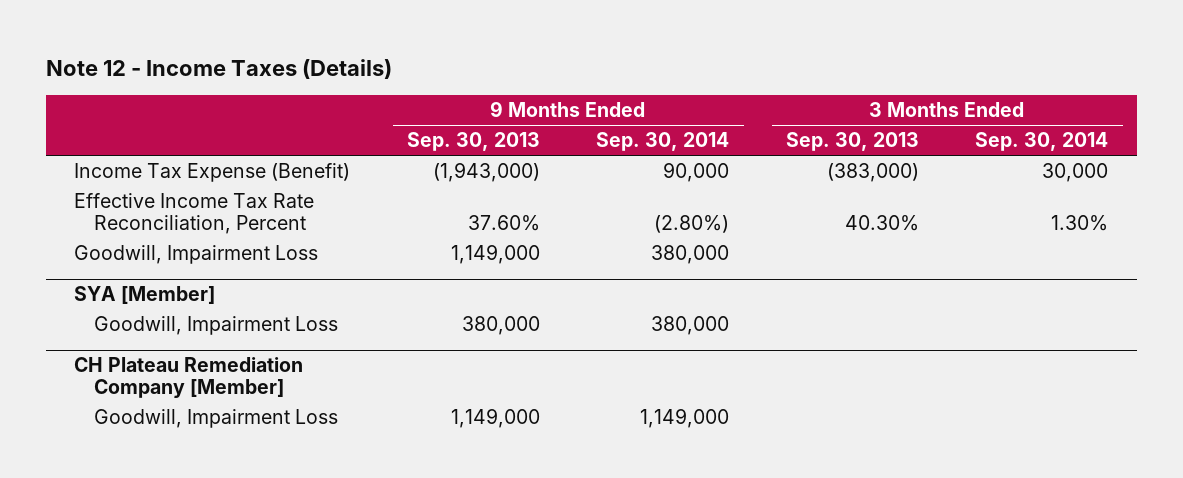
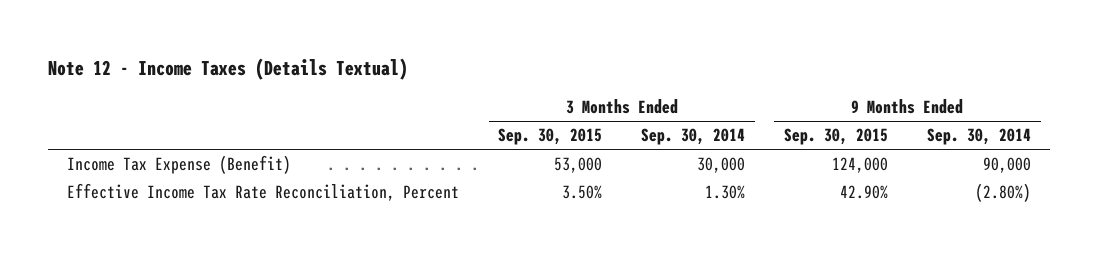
[46,59,393,80] Note 12 - Income Taxes (Details) -> [48,58,409,81] Note 12 - Income Taxes (Details Textual)
[406,132,540,152] Sep. 30, 2013 -> none
[785,132,919,152] Sep. 30, 2013 -> none
none -> [498,128,603,146] Sep. 30, 2015
none -> [784,128,889,146] Sep. 30, 2015
[74,244,319,264] Goodwill, Impairment Loss -> none
[74,286,216,305] SYA [Member] -> none
[94,315,339,335] Goodwill, Impairment Loss -> none
[74,357,304,399] CH Plateau Remediation Company [Member] -> none
[94,408,339,428] Goodwill, Impairment Loss -> none

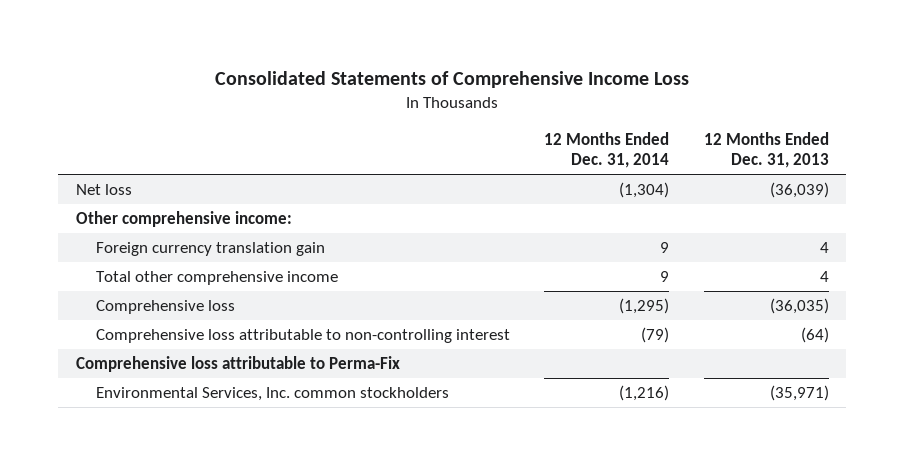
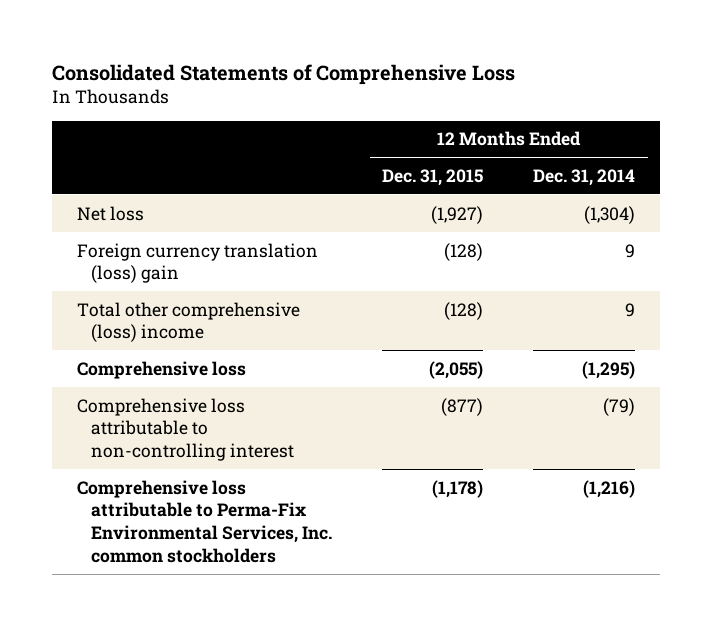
[215,70,690,88] Consolidated Statements of Comprehensive Income Loss -> [52,63,516,85] Consolidated Statements of Comprehensive Loss
[703,132,829,169] 12 Months Ended Dec. 31, 2013 -> none
none -> [382,168,484,186] Dec. 31, 2015
[75,211,292,228] Other comprehensive income: -> none
[95,242,325,257] Foreign currency translation gain -> [77,242,319,284] Foreign currency translation (loss) gain
[95,271,338,286] Total other comprehensive income -> [77,301,301,343] Total other comprehensive (loss) income
[75,356,400,373] Comprehensive loss attributable to Perma-Fix -> none
[95,387,449,402] Environmental Services, Inc. common stockholders -> [77,479,333,563] Comprehensive loss attributable to Perma-Fix Environmental Services, Inc. common stockholders

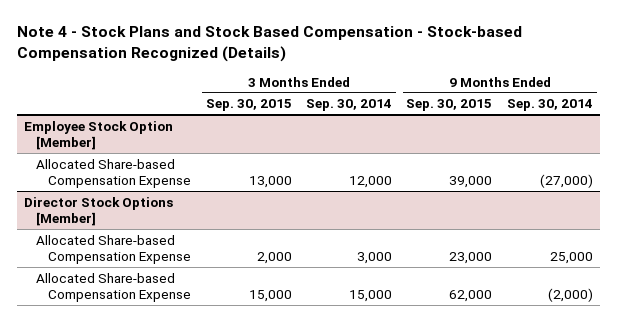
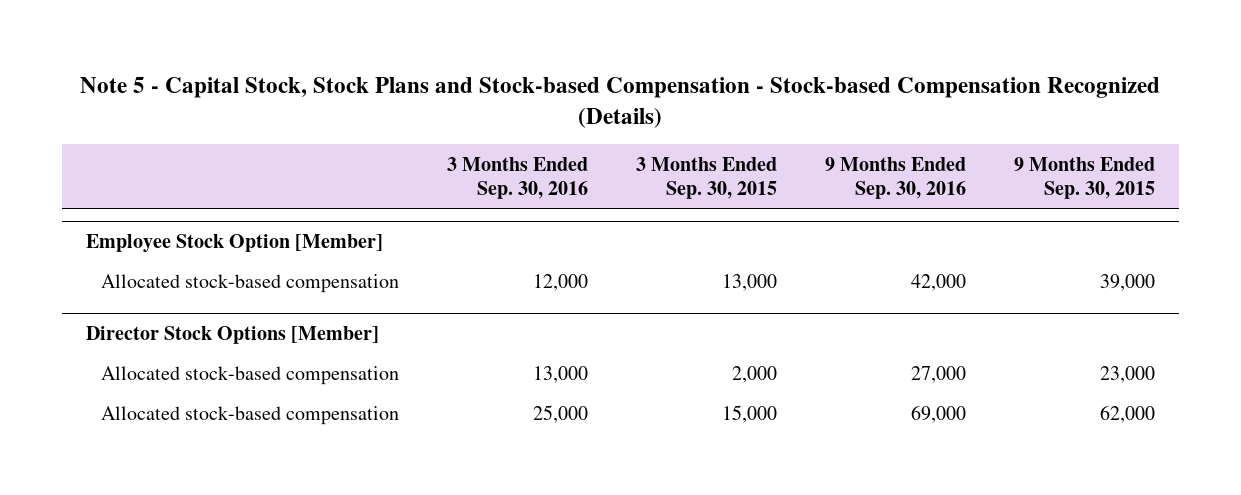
[16,26,522,62] Note 4 - Stock Plans and Stock Based Compensation - Stock-based Compensation Recognized (Details) -> [80,76,1161,129] Note 5 - Capital Stock, Stock Plans and Stock-based Compensation - Stock-based Compensation Recognized (Details)
[306,99,393,112] Sep. 30, 2014 -> none
[506,99,593,112] Sep. 30, 2014 -> none
none -> [447,156,589,200] 3 Months Ended Sep. 30, 2016
none -> [824,156,966,200] 9 Months Ended Sep. 30, 2016
[36,158,192,189] Allocated Share-based Compensation Expense -> [101,273,400,293] Allocated stock-based compensation
[36,234,192,265] Allocated Share-based Compensation Expense -> [101,365,400,385] Allocated stock-based compensation
[36,272,192,303] Allocated Share-based Compensation Expense -> [101,405,400,425] Allocated stock-based compensation

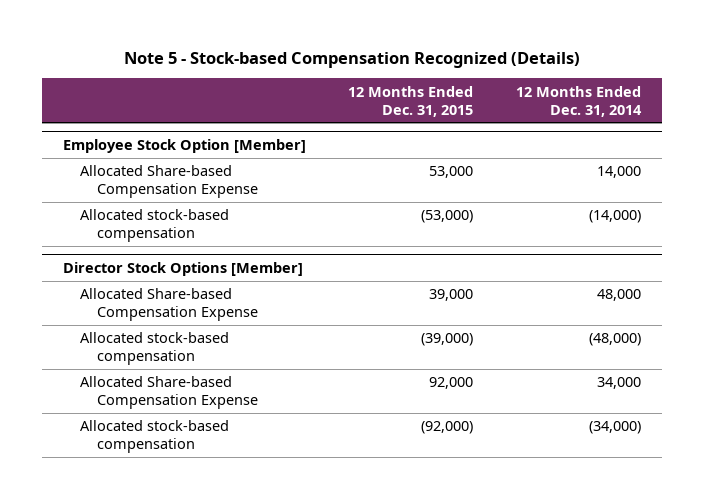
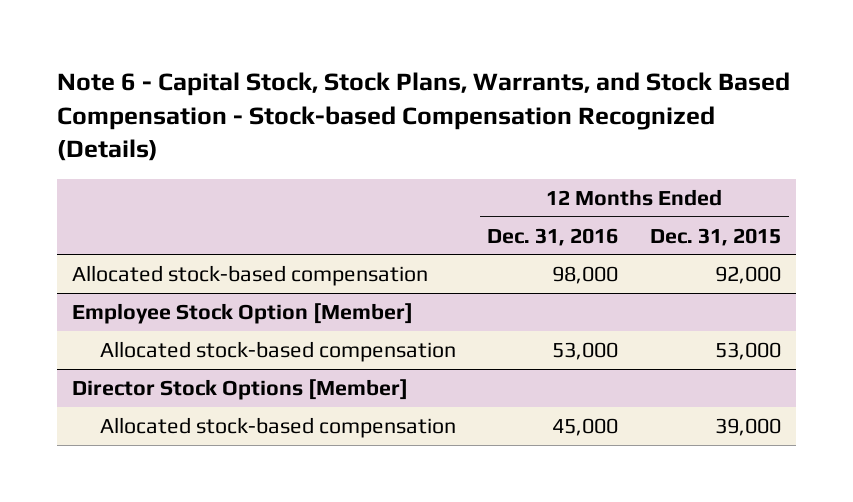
[123,51,580,68] Note 5 - Stock-based Compensation Recognized (Details) -> [56,72,790,162] Note 6 - Capital Stock, Stock Plans, Warrants, and Stock Based Compensation - Stock-based Compensation Recognized (Details)
[515,85,642,117] 12 Months Ended Dec. 31, 2014 -> none
none -> [487,227,619,246] Dec. 31, 2016
none -> [72,264,429,286] Allocated stock-based compensation
[79,209,229,243] Allocated stock-based compensation -> none
[79,165,258,199] Allocated Share-based Compensation Expense -> [100,340,457,362] Allocated stock-based compensation
[79,332,229,366] Allocated stock-based compensation -> none
[79,376,258,410] Allocated Share-based Compensation Expense -> none
[79,420,229,454] Allocated stock-based compensation -> none
[79,288,258,322] Allocated Share-based Compensation Expense -> [100,416,457,438] Allocated stock-based compensation

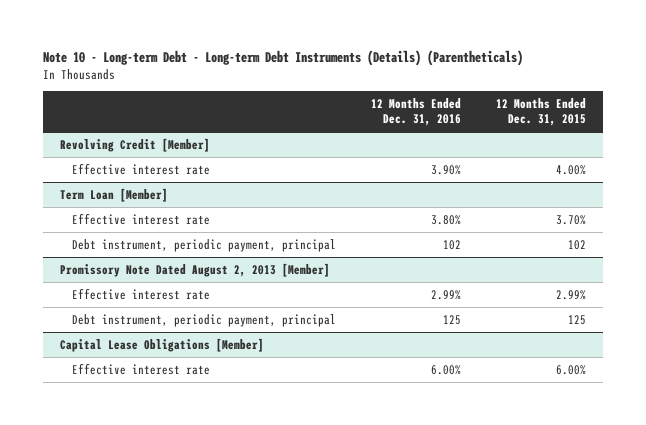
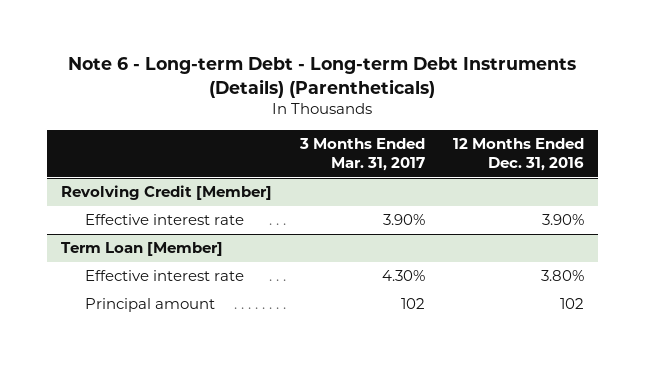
[42,49,523,66] Note 10 - Long-term Debt - Long-term Debt Instruments (Details) (Parentheticals) -> [68,57,577,98] Note 6 - Long-term Debt - Long-term Debt Instruments (Details) (Parentheticals)
[495,97,586,127] 12 Months Ended Dec. 31, 2015 -> none
none -> [298,137,425,172] 3 Months Ended Mar. 31, 2017
[60,262,331,277] Promissory Note Dated August 2, 2013 [Member] -> none
[71,287,210,300] Effective interest rate -> none
[71,313,336,327] Debt instrument, periodic payment, principal -> none
[60,337,265,352] Capital Lease Obligations [Member] -> none
[71,362,210,375] Effective interest rate -> none
[71,238,336,252] Debt instrument, periodic payment, principal -> [84,298,215,313] Principal amount

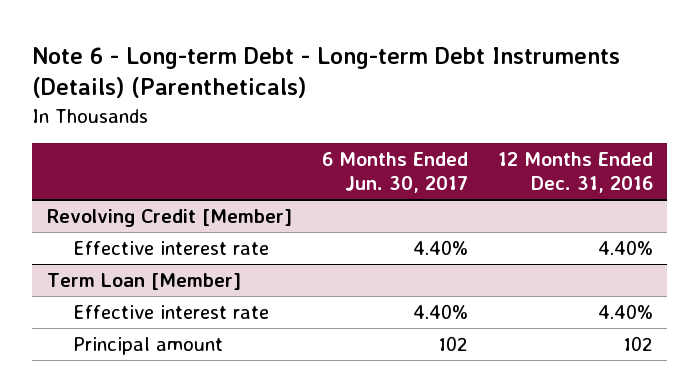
[298,137,425,172] 3 Months Ended Mar. 31, 2017 -> none
none -> [321,151,468,193] 6 Months Ended Jun. 30, 2017
[541,214,584,226] 3.90% -> [597,239,653,255] 4.40%
[540,270,584,282] 3.80% -> [597,303,653,319] 4.40%

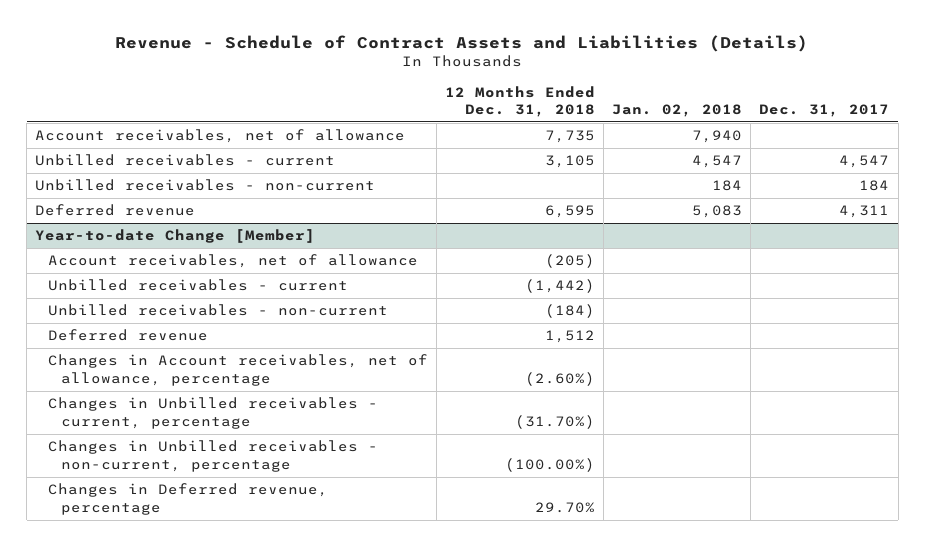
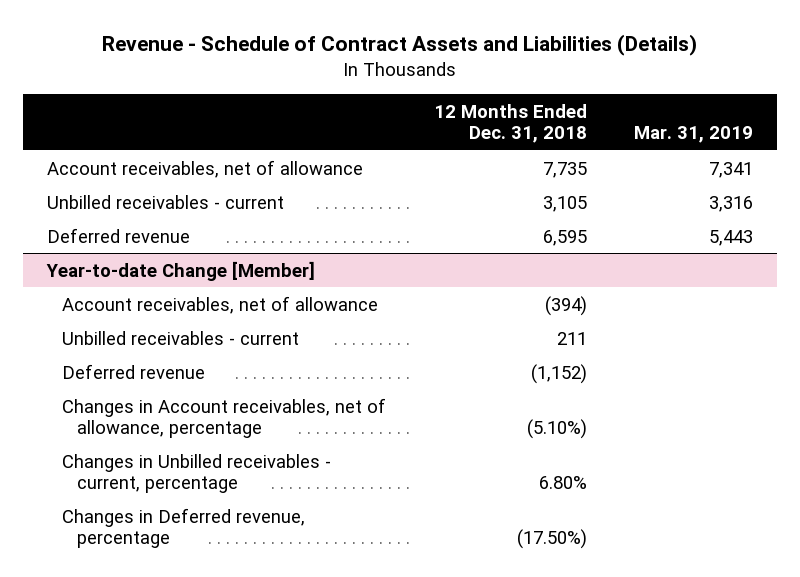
[612,104,743,118] Jan. 02, 2018 -> none
[759,104,890,118] Dec. 31, 2017 -> none
none -> [634,125,754,143] Mar. 31, 2019
[35,179,376,192] Unbilled receivables - non-current -> none
[48,304,389,317] Unbilled receivables - non-current -> none
[48,440,379,472] Changes in Unbilled receivables - non-current, percentage -> none
[545,254,596,269] (205) -> [544,295,587,316] (394)
[525,279,596,294] (1,442) -> [556,331,587,345] 211
[545,330,596,344] 1,512 -> [530,363,587,384] (1,152)
[525,371,596,386] (2.60%) -> [526,418,587,439] (5.10%)
[515,414,596,429] (31.70%) -> [538,475,587,489] 6.80%
[535,501,596,513] 29.70% -> [516,528,587,549] (17.50%)

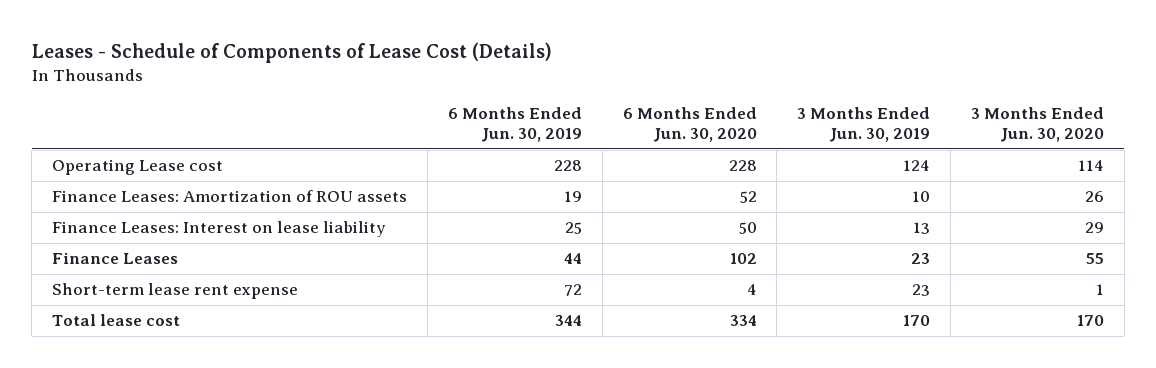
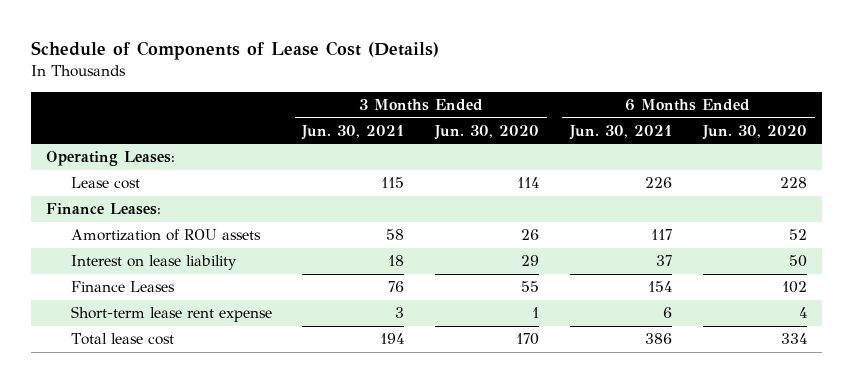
[31,42,552,64] Leases - Schedule of Components of Lease Cost (Details) -> [30,41,439,61] Schedule of Components of Lease Cost (Details)
[447,107,582,143] 6 Months Ended Jun. 30, 2019 -> none
[797,107,931,143] 3 Months Ended Jun. 30, 2019 -> none
none -> [301,124,405,140] Jun. 30, 2021
none -> [569,124,673,140] Jun. 30, 2021
none -> [46,151,176,167] Operating Leases:
[52,159,224,176] Operating Lease cost -> [70,177,140,190] Lease cost
none -> [46,203,162,216] Finance Leases:
[52,190,408,203] Finance Leases: Amortization of ROU assets -> [70,229,261,242] Amortization of ROU assets
[52,221,387,238] Finance Leases: Interest on lease liability -> [70,255,237,271] Interest on lease liability

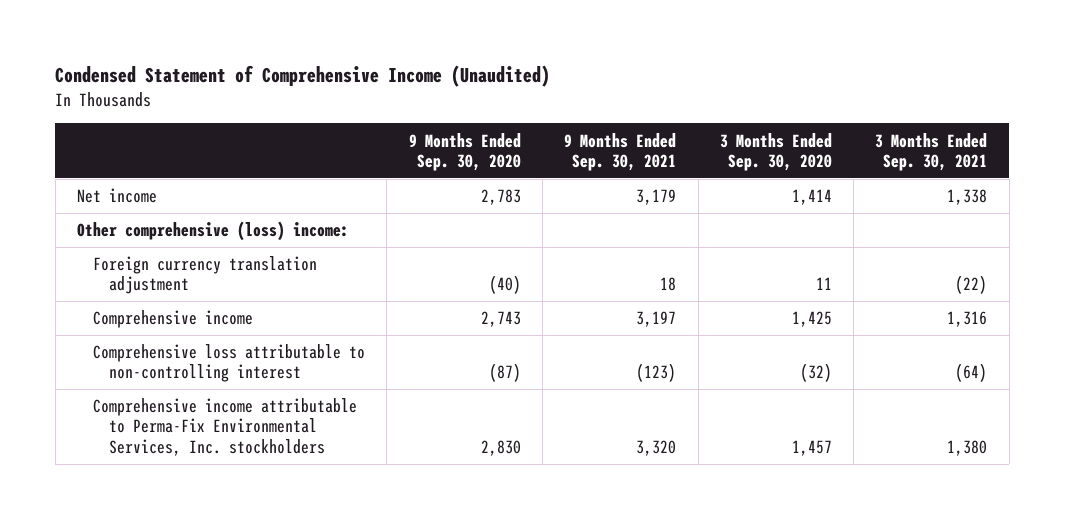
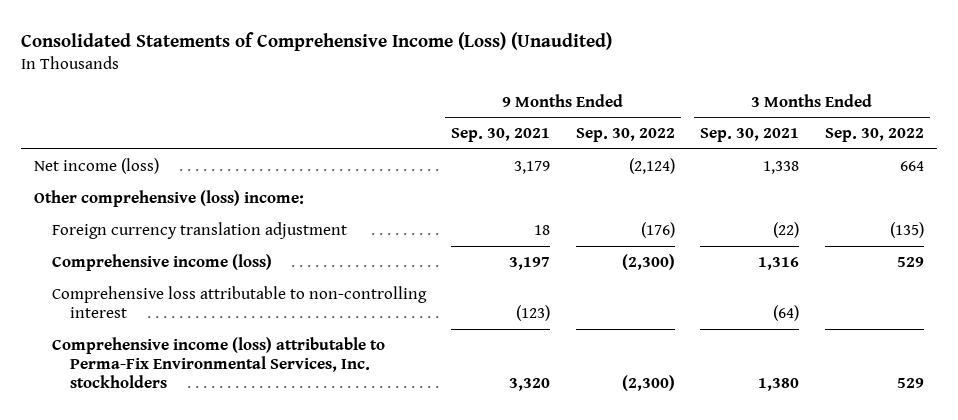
[55,65,551,88] Condensed Statement of Comprehensive Income (Unaudited) -> [21,31,613,51] Consolidated Statements of Comprehensive Income (Loss) (Unaudited)
[408,132,521,171] 9 Months Ended Sep. 30, 2020 -> none
[719,132,832,171] 3 Months Ended Sep. 30, 2020 -> none
none -> [575,128,675,143] Sep. 30, 2022
none -> [824,128,924,143] Sep. 30, 2022
[77,188,158,204] Net income -> [34,157,160,174] Net income (loss)
[93,310,254,329] Comprehensive income -> [51,253,272,271] Comprehensive income (loss)
[93,398,358,456] Comprehensive income attributable to Perma-Fix Environmental Services, Inc. stockholders -> [51,336,385,389] Comprehensive income (loss) attributable to Perma-Fix Environmental Services, Inc. stockholders

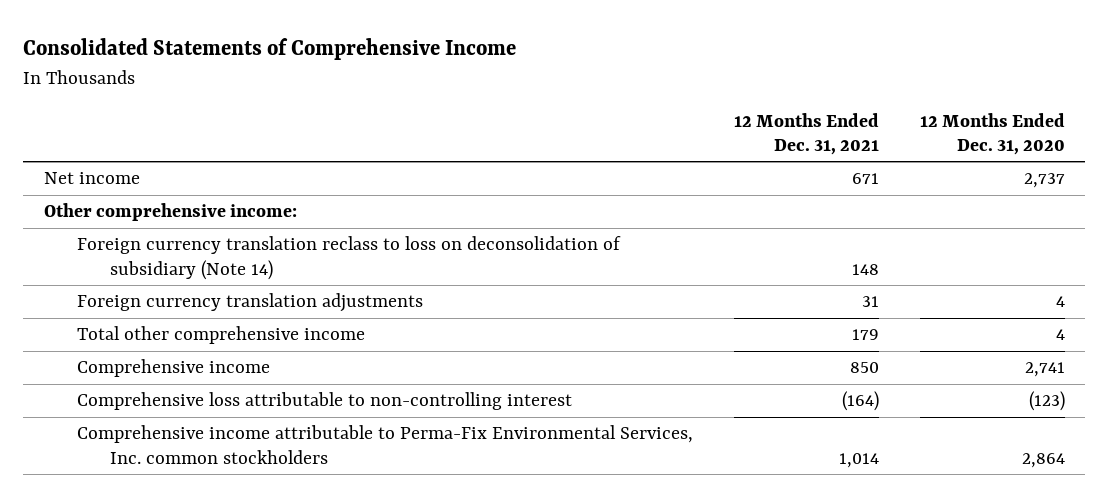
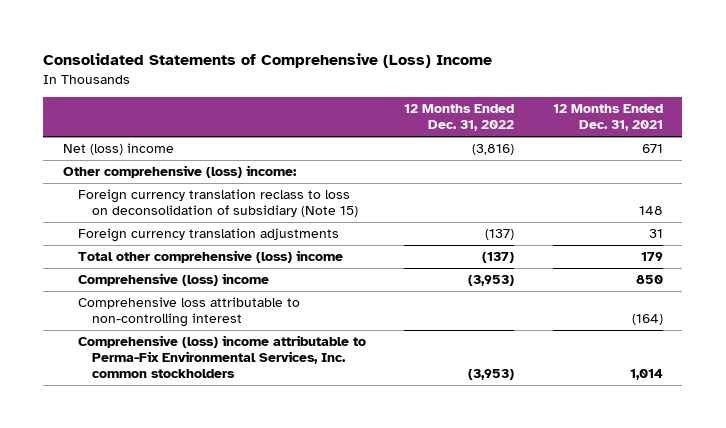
[23,38,517,61] Consolidated Statements of Comprehensive Income -> [43,52,493,68] Consolidated Statements of Comprehensive (Loss) Income
[919,112,1065,156] 12 Months Ended Dec. 31, 2020 -> none
none -> [404,104,515,132] 12 Months Ended Dec. 31, 2022
[43,172,140,185] Net income -> [62,142,174,155] Net (loss) income
[43,203,297,222] Other comprehensive income: -> [62,164,297,178] Other comprehensive (loss) income:
[76,236,621,280] Foreign currency translation reclass to loss on deconsolidation of subsidiary (Note 14) -> [77,188,359,218] Foreign currency translation reclass to loss on deconsolidation of subsidiary (Note 15)
[76,326,365,345] Total other comprehensive income -> [77,249,343,263] Total other comprehensive (loss) income
[76,359,270,378] Comprehensive income -> [77,272,269,286] Comprehensive (loss) income
[76,425,693,464] Comprehensive income attributable to Perma-Fix Environmental Services, Inc. common stockholders -> [77,334,366,379] Comprehensive (loss) income attributable to Perma-Fix Environmental Services, Inc. common stockholders

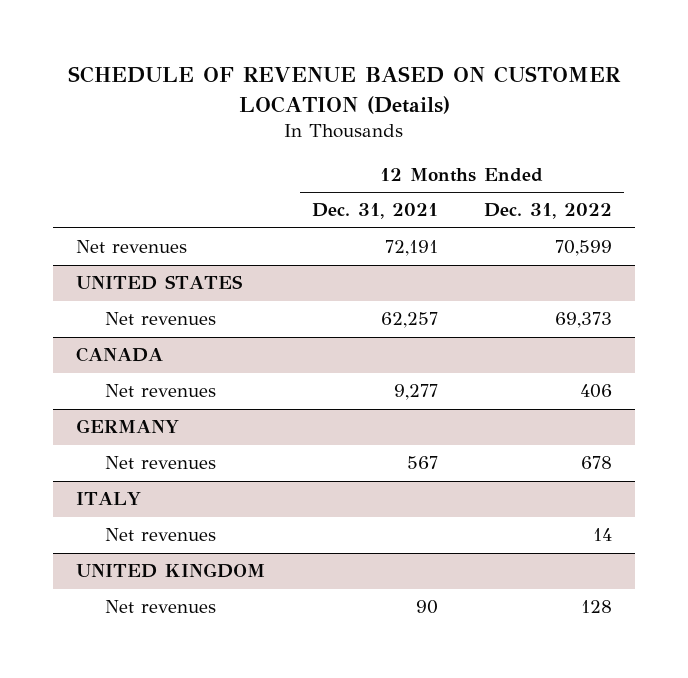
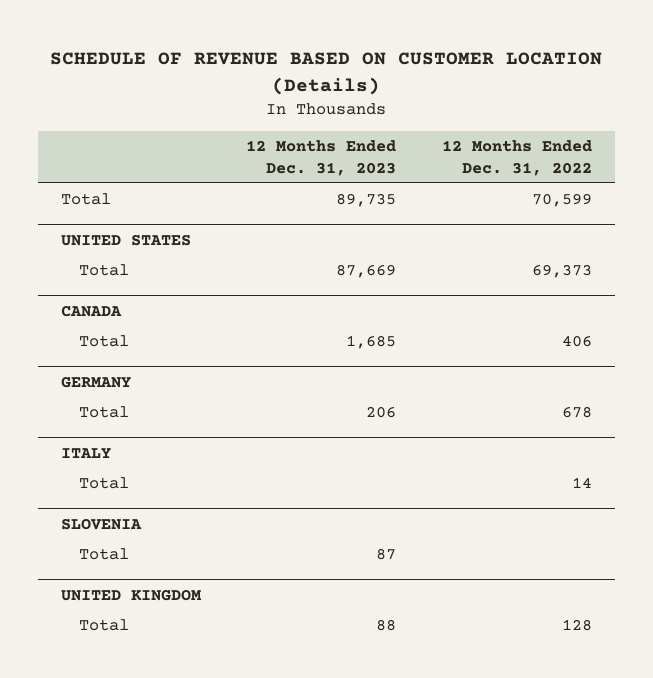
[311,203,438,220] Dec. 31, 2021 -> none
none -> [246,139,397,176] 12 Months Ended Dec. 31, 2023
[76,240,188,254] Net revenues -> [60,193,111,206] Total
[104,312,216,326] Net revenues -> [79,264,130,277] Total
[104,384,216,398] Net revenues -> [79,335,130,348] Total
[104,456,216,470] Net revenues -> [79,406,130,419] Total
[104,528,216,542] Net revenues -> [79,477,130,490] Total
none -> [60,517,142,530] SLOVENIA
none -> [79,548,130,561] Total
[104,600,216,614] Net revenues -> [79,619,130,632] Total

